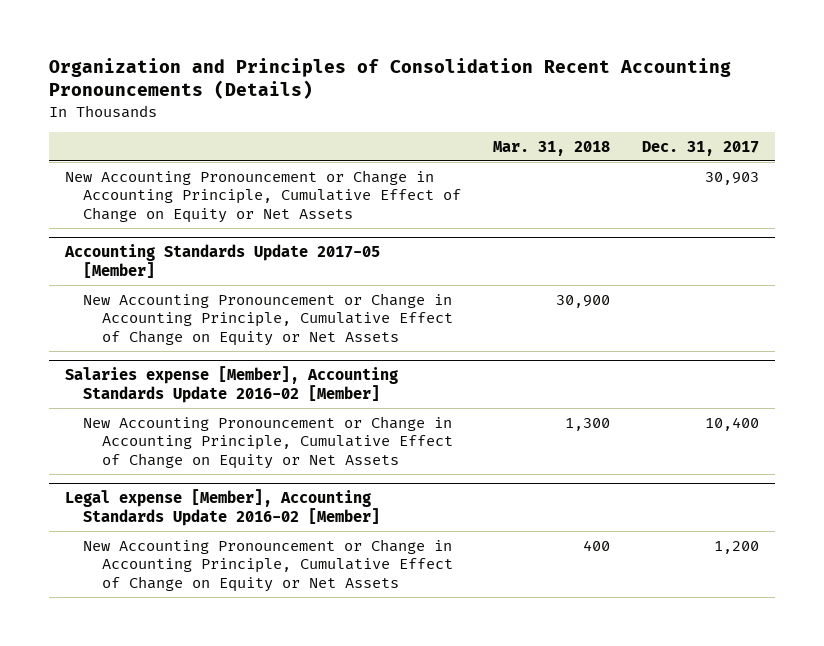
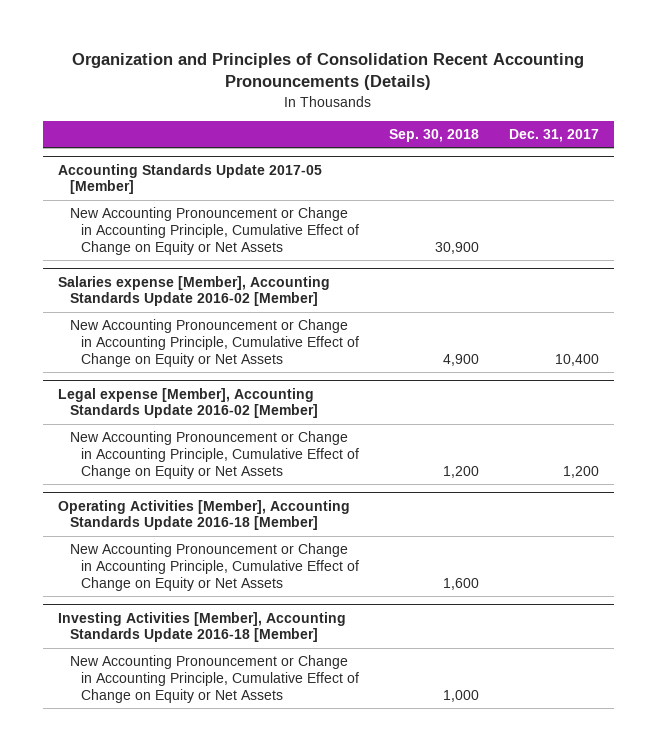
[493,140,611,156] Mar. 31, 2018 -> none
none -> [388,128,479,142] Sep. 30, 2018
[64,169,462,223] New Accounting Pronouncement or Change in Accounting Principle, Cumulative Effect of Change on Equity or Net Assets -> none
none -> [58,499,351,531] Operating Activities [Member], Accounting Standards Update 2016-18 [Member]
none -> [69,543,359,591] New Accounting Pronouncement or Change in Accounting Principle, Cumulative Effect of Change on Equity or Net Assets
none -> [58,611,347,643] Investing Activities [Member], Accounting Standards Update 2016-18 [Member]
none -> [69,655,359,703] New Accounting Pronouncement or Change in Accounting Principle, Cumulative Effect of Change on Equity or Net Assets

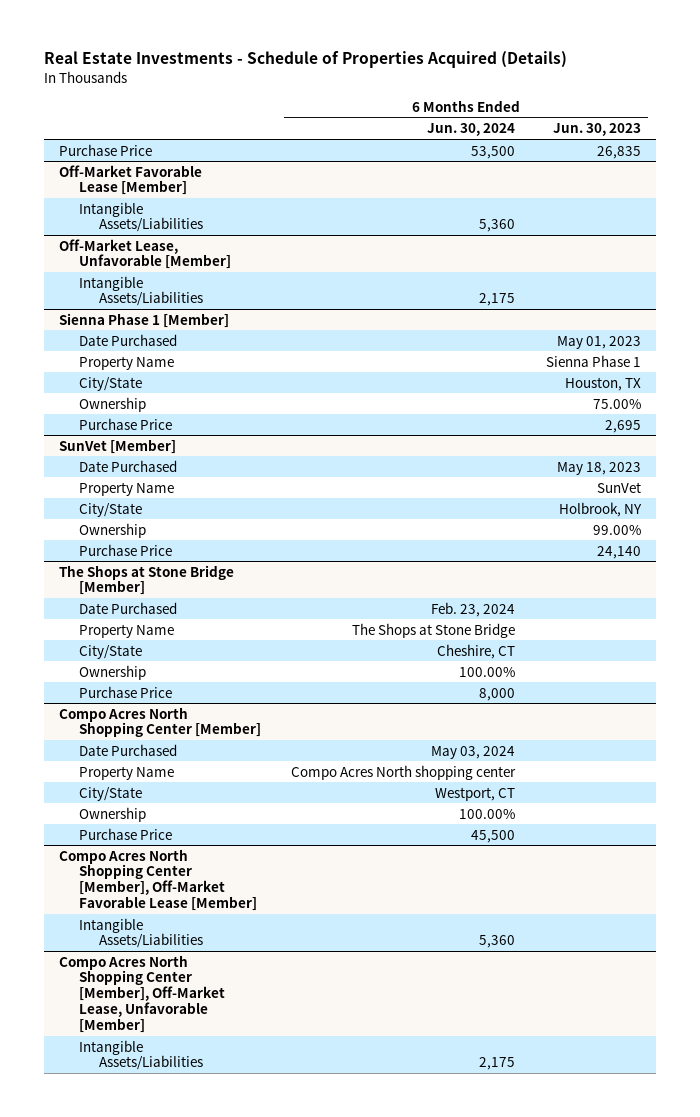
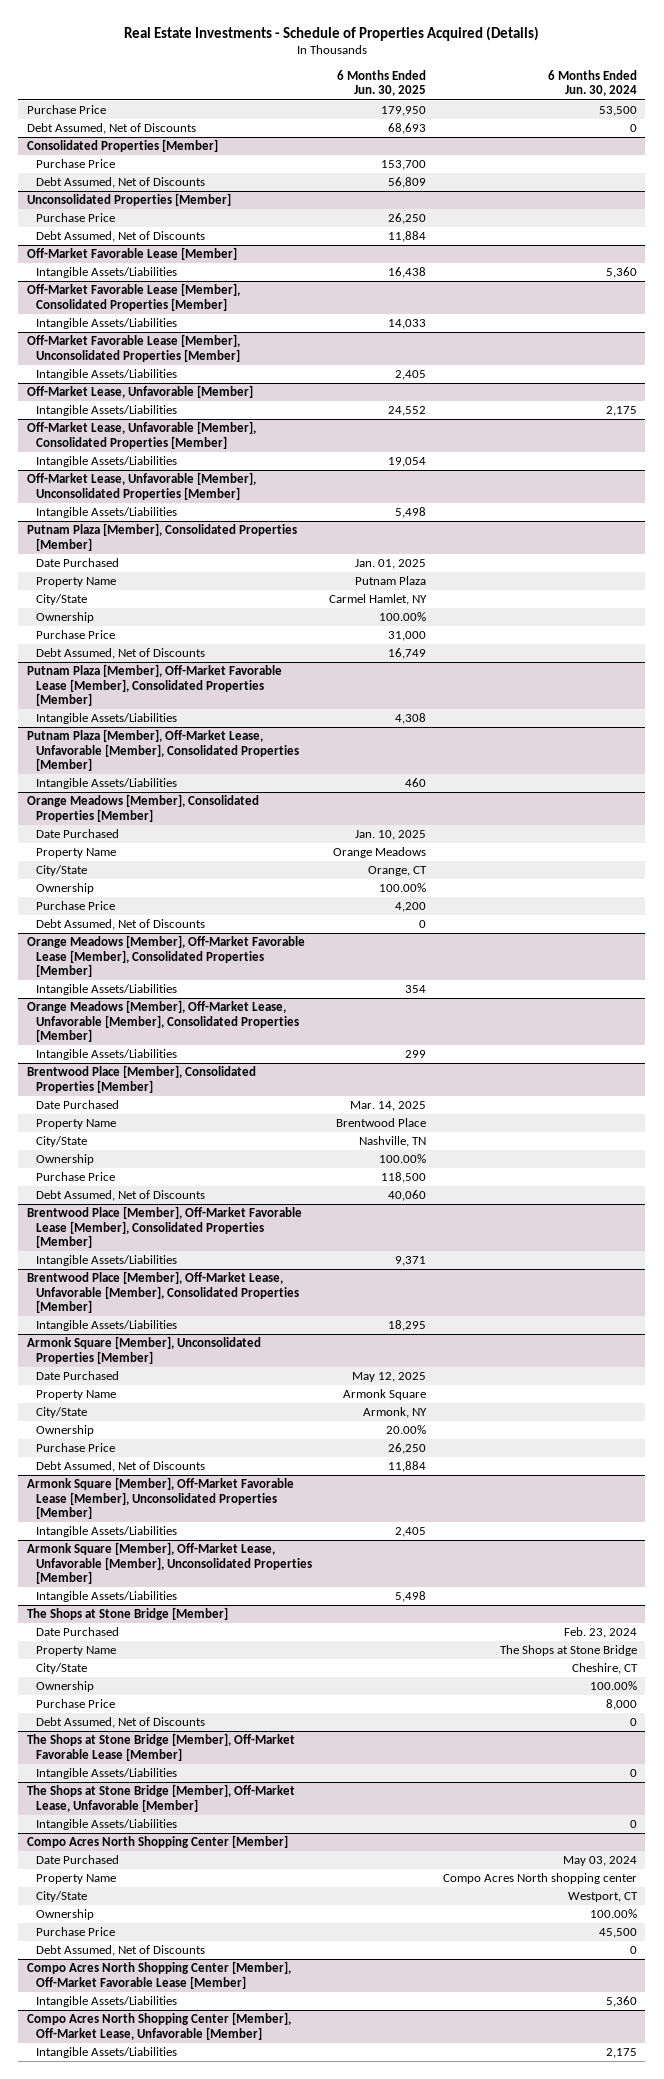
[552,123,641,137] Jun. 30, 2023 -> none
none -> [337,70,427,97] 6 Months Ended Jun. 30, 2025
none -> [26,123,196,135] Debt Assumed, Net of Discounts
none -> [26,139,218,153] Consolidated Properties [Member]
none -> [36,159,116,169] Purchase Price
none -> [36,177,206,189] Debt Assumed, Net of Discounts
none -> [26,193,231,207] Unconsolidated Properties [Member]
none -> [36,213,116,223] Purchase Price
none -> [36,231,206,243] Debt Assumed, Net of Discounts
none -> [26,283,240,311] Off-Market Favorable Lease [Member], Consolidated Properties [Member]
none -> [36,318,178,330] Intangible Assets/Liabilities
none -> [26,334,241,362] Off-Market Favorable Lease [Member], Unconsolidated Properties [Member]
none -> [36,369,178,381] Intangible Assets/Liabilities
[58,312,229,328] Sienna Phase 1 [Member] -> none
[78,333,177,346] Date Purchased -> none
[78,355,174,370] Property Name -> none
[78,376,142,391] City/State -> none
[78,396,146,412] Ownership -> none
[78,417,172,430] Purchase Price -> none
[58,438,176,454] SunVet [Member] -> none
[78,459,177,472] Date Purchased -> none
[78,481,174,496] Property Name -> none
[78,502,142,517] City/State -> none
[78,522,146,538] Ownership -> none
[78,543,172,556] Purchase Price -> none
none -> [26,421,256,449] Off-Market Lease, Unfavorable [Member], Consolidated Properties [Member]
none -> [36,456,178,468] Intangible Assets/Liabilities
none -> [26,472,256,500] Off-Market Lease, Unfavorable [Member], Unconsolidated Properties [Member]
none -> [36,507,178,519] Intangible Assets/Liabilities
none -> [26,523,297,551] Putnam Plaza [Member], Consolidated Properties [Member]
none -> [36,558,120,568] Date Purchased
none -> [36,577,117,588] Property Name
none -> [36,594,88,606] City/State
none -> [36,612,95,624] Ownership
none -> [36,630,116,640] Purchase Price
none -> [36,648,206,660] Debt Assumed, Net of Discounts
none -> [26,664,282,707] Putnam Plaza [Member], Off-Market Favorable Lease [Member], Consolidated Properties [Member]
none -> [36,713,178,725] Intangible Assets/Liabilities
none -> [26,729,300,772] Putnam Plaza [Member], Off-Market Lease, Unfavorable [Member], Consolidated Properties [Member]
none -> [36,778,178,790] Intangible Assets/Liabilities
none -> [26,794,259,822] Orange Meadows [Member], Consolidated Properties [Member]
none -> [36,829,120,839] Date Purchased
none -> [36,848,117,859] Property Name
none -> [36,865,88,877] City/State
none -> [36,883,95,895] Ownership
none -> [36,901,116,911] Purchase Price
none -> [36,919,206,931] Debt Assumed, Net of Discounts
none -> [26,935,305,978] Orange Meadows [Member], Off-Market Favorable Lease [Member], Consolidated Properties [Member]
none -> [36,984,178,996] Intangible Assets/Liabilities
none -> [26,1000,300,1043] Orange Meadows [Member], Off-Market Lease, Unfavorable [Member], Consolidated Properties [Member]
none -> [36,1049,178,1061] Intangible Assets/Liabilities
none -> [26,1065,256,1093] Brentwood Place [Member], Consolidated Properties [Member]
none -> [36,1100,120,1110] Date Purchased
none -> [36,1119,117,1130] Property Name
none -> [36,1136,88,1148] City/State
none -> [36,1154,95,1166] Ownership
none -> [36,1172,116,1182] Purchase Price
none -> [36,1190,206,1202] Debt Assumed, Net of Discounts
none -> [26,1206,302,1249] Brentwood Place [Member], Off-Market Favorable Lease [Member], Consolidated Properties [Member]
none -> [36,1255,178,1267] Intangible Assets/Liabilities
none -> [26,1271,300,1314] Brentwood Place [Member], Off-Market Lease, Unfavorable [Member], Consolidated Properties [Member]
none -> [36,1320,178,1332] Intangible Assets/Liabilities
none -> [26,1336,261,1364] Armonk Square [Member], Unconsolidated Properties [Member]
none -> [36,1371,120,1381] Date Purchased
none -> [36,1390,117,1401] Property Name
none -> [36,1407,88,1419] City/State
none -> [36,1425,95,1437] Ownership
none -> [36,1443,116,1453] Purchase Price
none -> [36,1461,206,1473] Debt Assumed, Net of Discounts
none -> [26,1477,294,1520] Armonk Square [Member], Off-Market Favorable Lease [Member], Unconsolidated Properties [Member]
none -> [36,1526,178,1538] Intangible Assets/Liabilities
none -> [26,1542,313,1585] Armonk Square [Member], Off-Market Lease, Unfavorable [Member], Unconsolidated Properties [Member]
none -> [36,1591,178,1603] Intangible Assets/Liabilities
none -> [36,1717,206,1729] Debt Assumed, Net of Discounts
none -> [26,1733,295,1761] The Shops at Stone Bridge [Member], Off-Market Favorable Lease [Member]
none -> [36,1768,178,1780] Intangible Assets/Liabilities
none -> [26,1784,295,1812] The Shops at Stone Bridge [Member], Off-Market Lease, Unfavorable [Member]
none -> [36,1819,178,1831] Intangible Assets/Liabilities
none -> [36,1945,206,1957] Debt Assumed, Net of Discounts

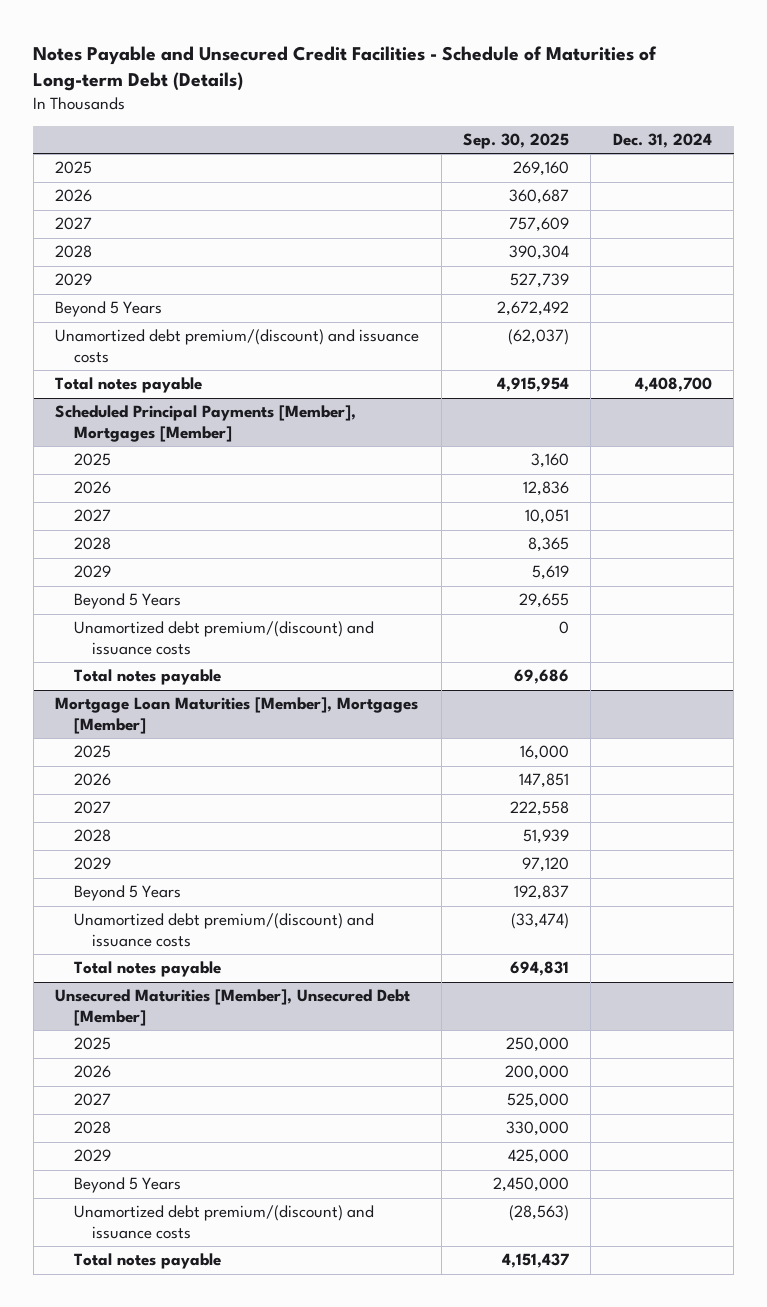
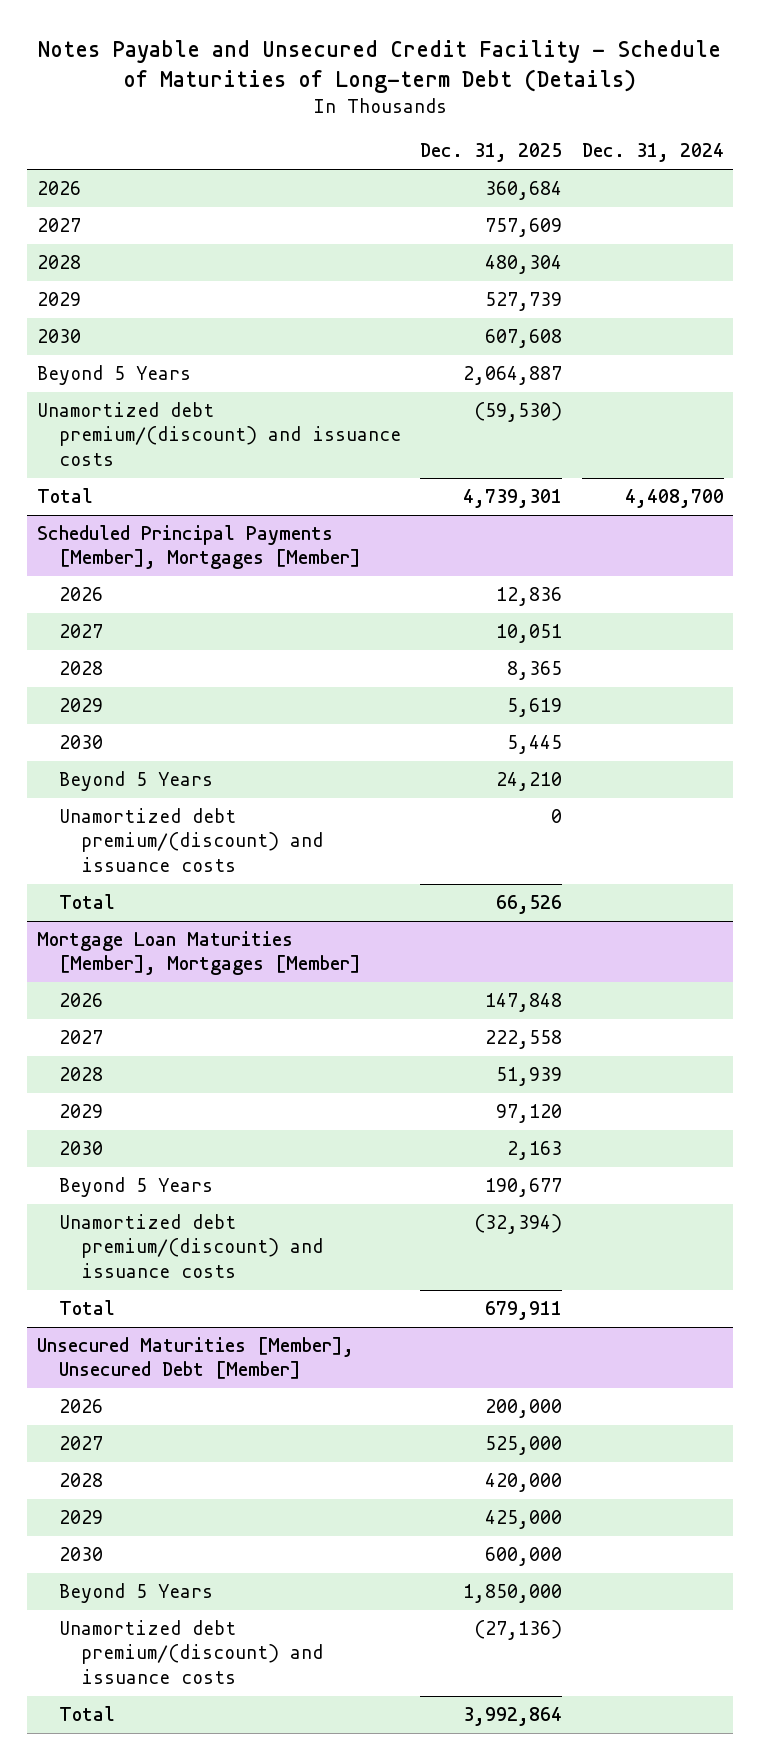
[33,45,658,92] Notes Payable and Unsecured Credit Facilities - Schedule of Maturities of Long-term Debt (Details) -> [38,39,722,93] Notes Payable and Unsecured Credit Facility - Schedule of Maturities of Long-term Debt (Details)
[463,133,570,150] Sep. 30, 2025 -> none
none -> [420,143,563,163] Dec. 31, 2025
[55,161,93,175] 2025 -> none
none -> [36,329,81,344] 2030
[55,377,203,394] Total notes payable -> [36,488,93,504] Total
[73,453,111,467] 2025 -> none
none -> [58,735,103,750] 2030
[73,669,221,686] Total notes payable -> [58,894,115,910] Total
[73,745,111,759] 2025 -> none
none -> [58,1141,103,1156] 2030
[73,961,221,978] Total notes payable -> [58,1300,115,1316] Total
[73,1037,111,1051] 2025 -> none
none -> [58,1547,103,1562] 2030
[73,1253,221,1270] Total notes payable -> [58,1706,115,1722] Total

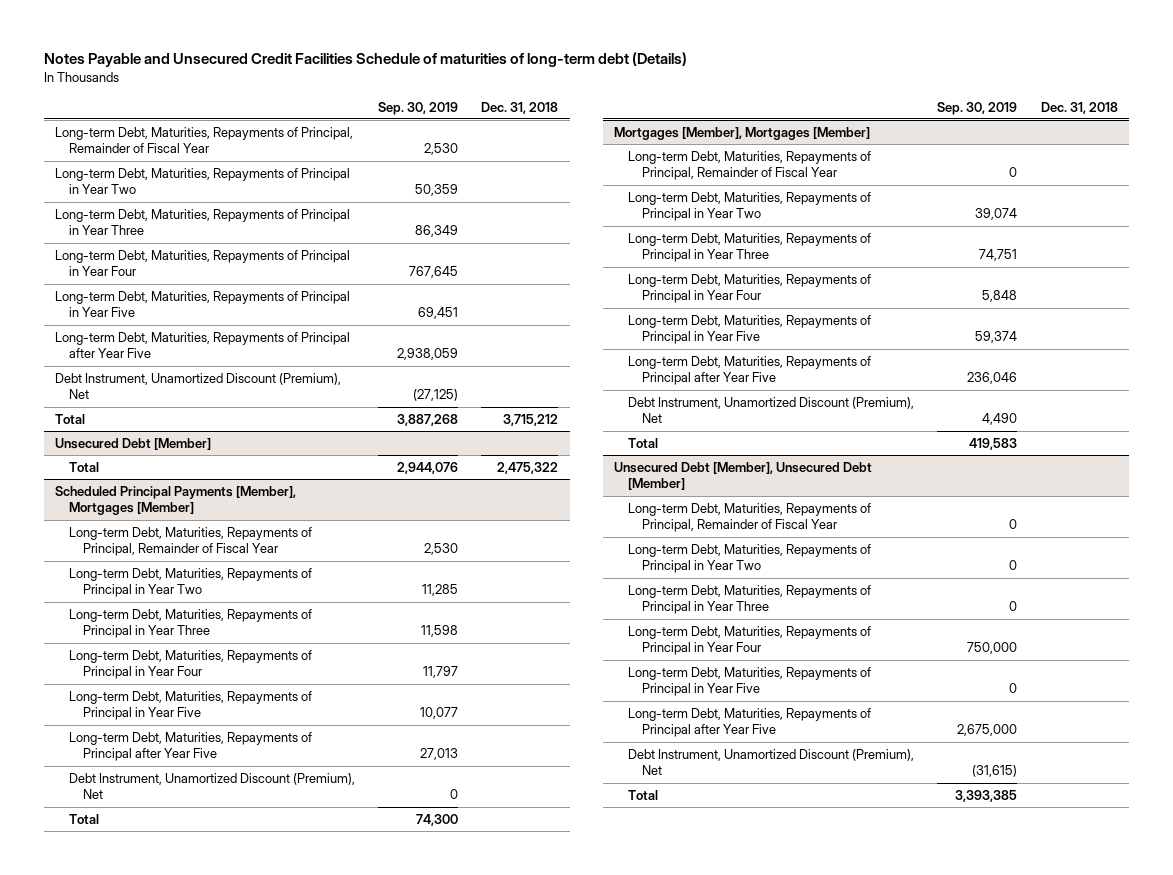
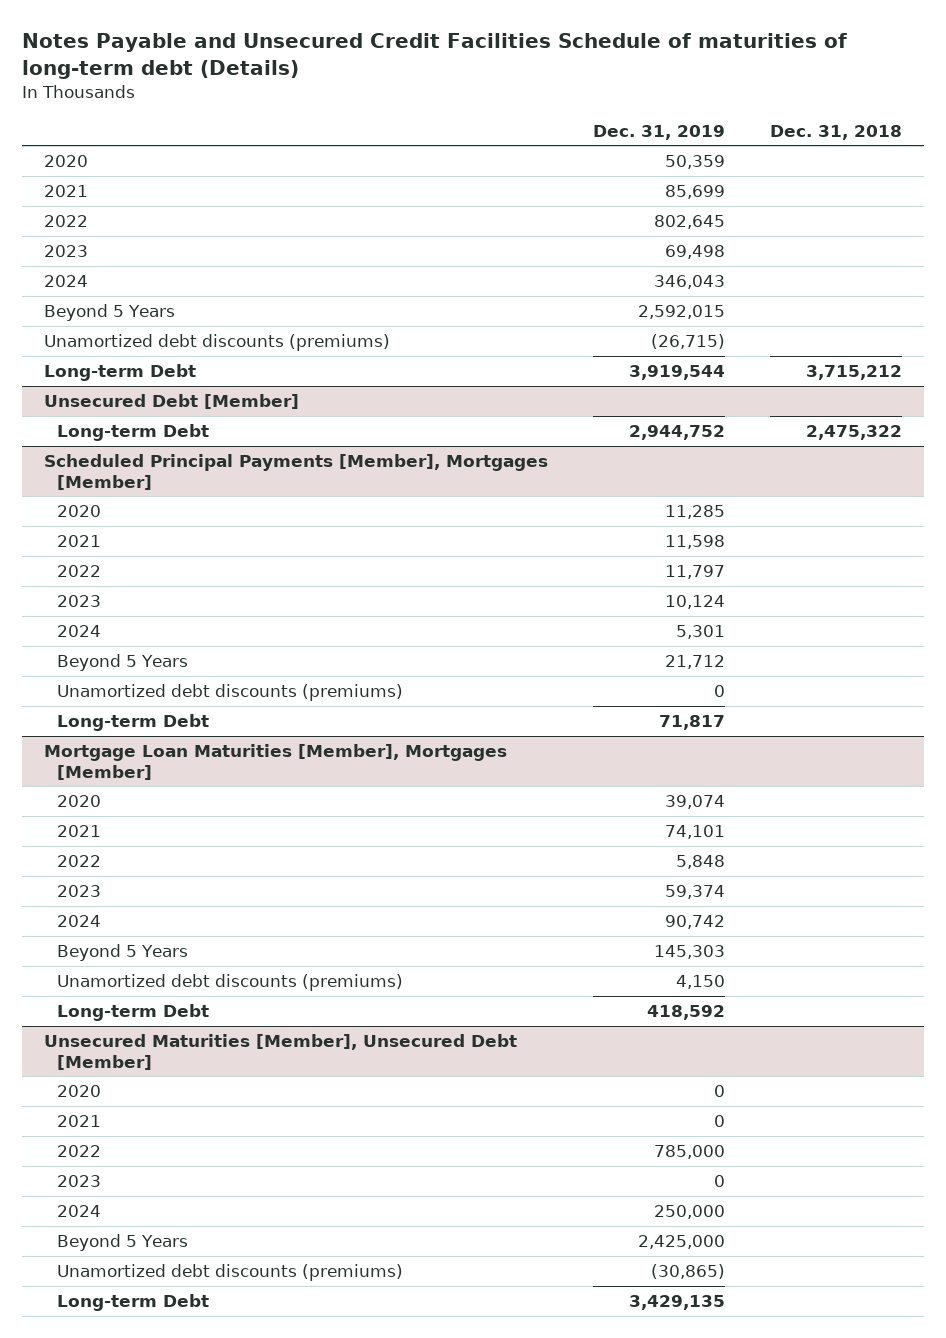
[378,101,459,115] Sep. 30, 2019 -> none
none -> [593,124,726,140] Dec. 31, 2019
[55,126,354,154] Long-term Debt, Maturities, Repayments of Principal, Remainder of Fiscal Year -> none
none -> [44,155,89,168] 2020
[55,167,351,195] Long-term Debt, Maturities, Repayments of Principal in Year Two -> [44,185,89,198] 2021
[55,208,351,236] Long-term Debt, Maturities, Repayments of Principal in Year Three -> [44,215,89,228] 2022
[55,249,351,277] Long-term Debt, Maturities, Repayments of Principal in Year Four -> [44,245,89,258] 2023
[55,290,351,318] Long-term Debt, Maturities, Repayments of Principal in Year Five -> [44,275,89,288] 2024
[55,331,351,359] Long-term Debt, Maturities, Repayments of Principal after Year Five -> [44,304,176,322] Beyond 5 Years
[55,372,342,400] Debt Instrument, Unamortized Discount (Premium), Net -> [44,334,391,352] Unamortized debt discounts (premiums)
[55,413,86,424] Total -> [44,364,197,382] Long-term Debt
[69,461,100,472] Total -> [57,424,210,442] Long-term Debt
[69,526,313,557] Long-term Debt, Maturities, Repayments of Principal, Remainder of Fiscal Year -> none
[628,150,872,181] Long-term Debt, Maturities, Repayments of Principal, Remainder of Fiscal Year -> none
[628,502,872,533] Long-term Debt, Maturities, Repayments of Principal, Remainder of Fiscal Year -> none
none -> [57,505,102,518] 2020
[69,567,313,598] Long-term Debt, Maturities, Repayments of Principal in Year Two -> [57,535,102,548] 2021
[69,608,313,639] Long-term Debt, Maturities, Repayments of Principal in Year Three -> [57,565,102,578] 2022
[69,649,313,680] Long-term Debt, Maturities, Repayments of Principal in Year Four -> [57,595,102,608] 2023
[69,690,313,721] Long-term Debt, Maturities, Repayments of Principal in Year Five -> [57,625,102,638] 2024
[69,731,313,762] Long-term Debt, Maturities, Repayments of Principal after Year Five -> [57,654,189,672] Beyond 5 Years
[69,772,356,800] Debt Instrument, Unamortized Discount (Premium), Net -> [57,684,404,702] Unamortized debt discounts (premiums)
[69,813,100,824] Total -> [57,714,210,732] Long-term Debt
[614,126,871,140] Mortgages [Member], Mortgages [Member] -> [44,744,508,780] Mortgage Loan Maturities [Member], Mortgages [Member]
none -> [57,795,102,808] 2020
[628,191,872,222] Long-term Debt, Maturities, Repayments of Principal in Year Two -> [57,825,102,838] 2021
[628,232,872,263] Long-term Debt, Maturities, Repayments of Principal in Year Three -> [57,855,102,868] 2022
[628,273,872,304] Long-term Debt, Maturities, Repayments of Principal in Year Four -> [57,885,102,898] 2023
[628,314,872,345] Long-term Debt, Maturities, Repayments of Principal in Year Five -> [57,915,102,928] 2024
[628,355,872,386] Long-term Debt, Maturities, Repayments of Principal after Year Five -> [57,944,189,962] Beyond 5 Years
[628,396,915,424] Debt Instrument, Unamortized Discount (Premium), Net -> [57,974,404,992] Unamortized debt discounts (premiums)
[628,437,659,448] Total -> [57,1004,210,1022] Long-term Debt
[614,461,873,491] Unsecured Debt [Member], Unsecured Debt [Member] -> [44,1034,518,1070] Unsecured Maturities [Member], Unsecured Debt [Member]
none -> [57,1085,102,1098] 2020
[628,543,872,574] Long-term Debt, Maturities, Repayments of Principal in Year Two -> [57,1115,102,1128] 2021
[628,584,872,615] Long-term Debt, Maturities, Repayments of Principal in Year Three -> [57,1145,102,1158] 2022
[628,625,872,656] Long-term Debt, Maturities, Repayments of Principal in Year Four -> [57,1175,102,1188] 2023
[628,666,872,697] Long-term Debt, Maturities, Repayments of Principal in Year Five -> [57,1205,102,1218] 2024
[628,707,872,738] Long-term Debt, Maturities, Repayments of Principal after Year Five -> [57,1234,189,1252] Beyond 5 Years
[628,748,915,776] Debt Instrument, Unamortized Discount (Premium), Net -> [57,1264,404,1282] Unamortized debt discounts (premiums)
[628,789,659,800] Total -> [57,1294,210,1312] Long-term Debt

